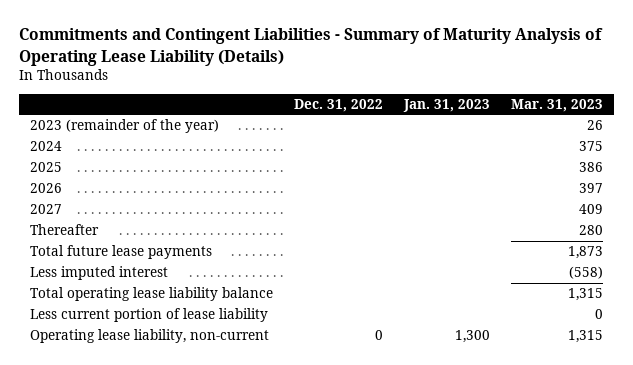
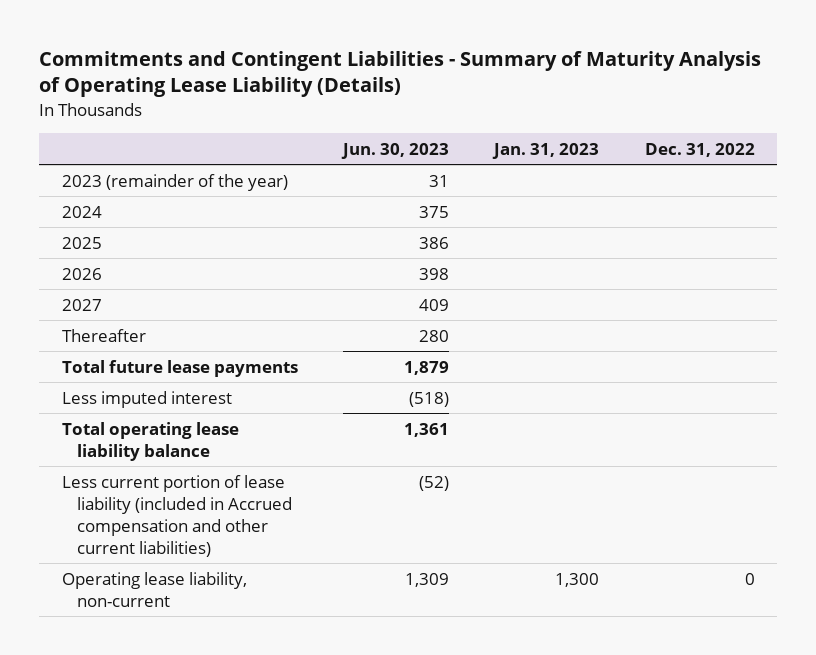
[511,99,604,113] Mar. 31, 2023 -> none
none -> [341,142,450,159] Jun. 30, 2023
[29,308,268,323] Less current portion of lease liability -> [61,474,292,557] Less current portion of lease liability (included in Accrued compensation and other current liabilities)

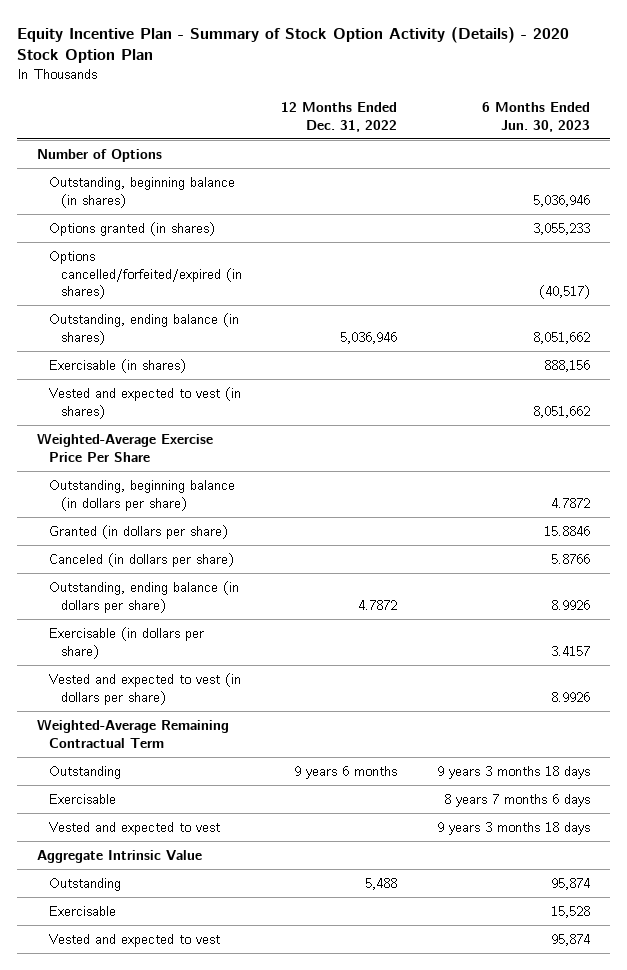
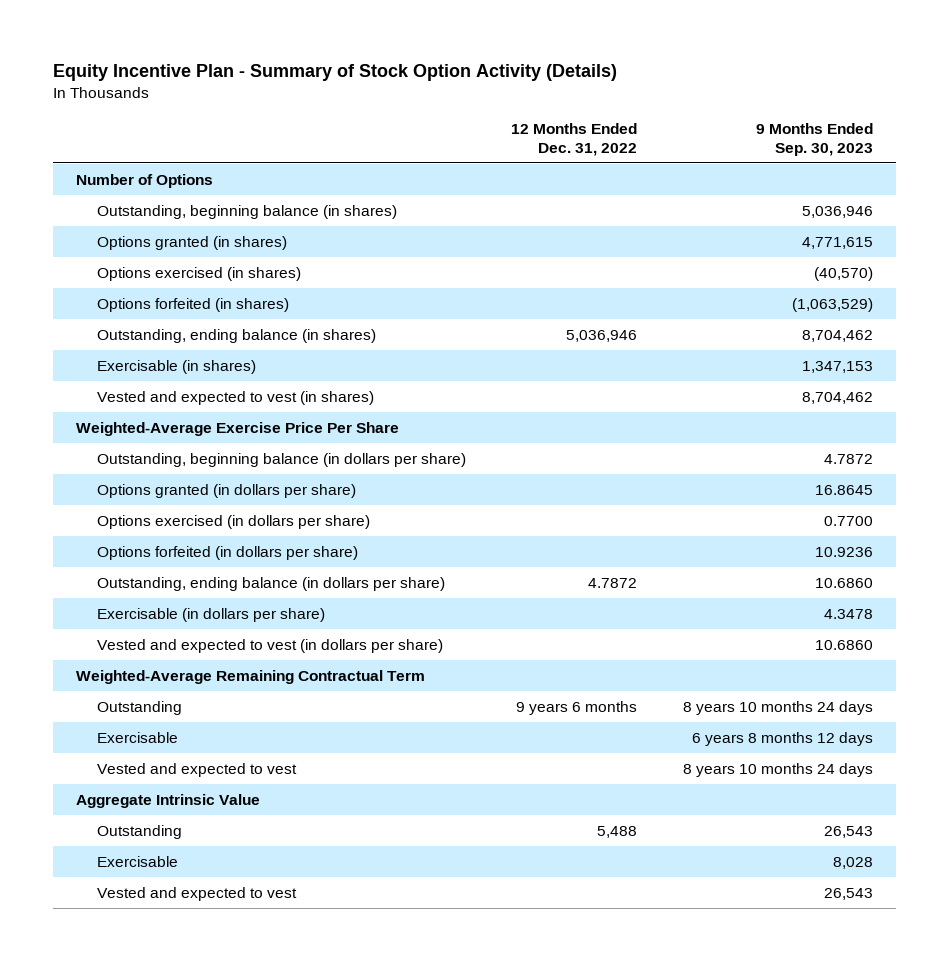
[17,26,570,64] Equity Incentive Plan - Summary of Stock Option Activity (Details) - 2020 Stock Option Plan -> [52,63,617,81] Equity Incentive Plan - Summary of Stock Option Activity (Details)
[482,102,591,132] 6 Months Ended Jun. 30, 2023 -> none
none -> [756,122,874,156] 9 Months Ended Sep. 30, 2023
none -> [96,266,301,281] Options exercised (in shares)
[48,250,242,300] Options cancelled/forfeited/expired (in shares) -> [96,297,289,312] Options forfeited (in shares)
[48,524,228,539] Granted (in dollars per share) -> [96,483,356,498] Options granted (in dollars per share)
none -> [96,514,370,529] Options exercised (in dollars per share)
[48,552,234,567] Canceled (in dollars per share) -> [96,545,358,560] Options forfeited (in dollars per share)

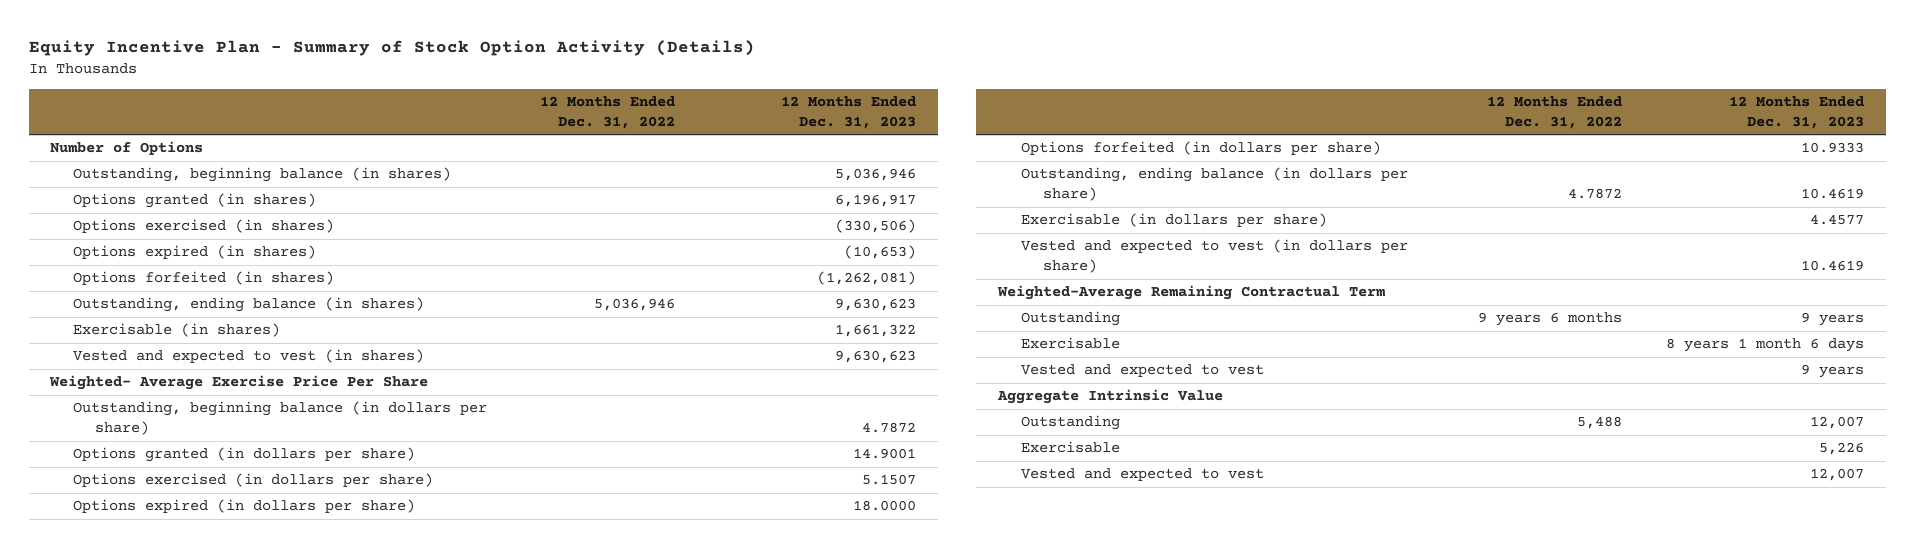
[756,122,874,156] 9 Months Ended Sep. 30, 2023 -> none
none -> [781,95,917,129] 12 Months Ended Dec. 31, 2023
none -> [72,245,316,260] Options expired (in shares)
[75,421,399,436] Weighted-Average Exercise Price Per Share -> [49,375,429,391] Weighted- Average Exercise Price Per Share
none -> [72,499,415,514] Options expired (in dollars per share)

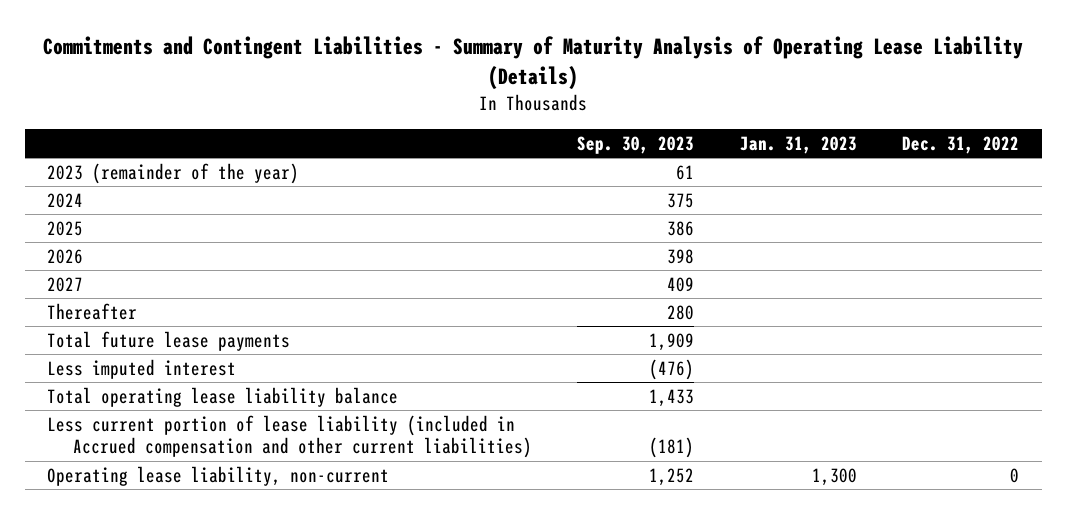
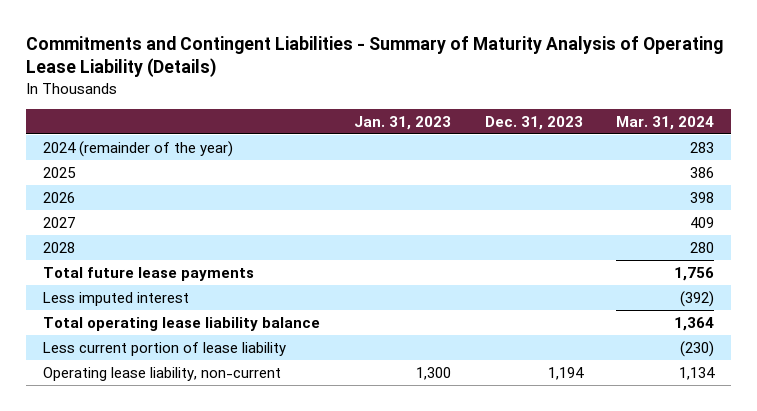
[577,135,695,154] Sep. 30, 2023 -> none
[902,135,1020,154] Dec. 31, 2022 -> none
none -> [484,115,583,130] Dec. 31, 2023
none -> [616,115,715,130] Mar. 31, 2024
[47,192,84,208] 2024 -> none
[47,162,300,184] 2023 (remainder of the year) -> [42,140,233,157] 2024 (remainder of the year)
[47,302,138,320] Thereafter -> none
none -> [42,241,75,253] 2028
[47,414,532,459] Less current portion of lease liability (included in Accrued compensation and other current liabilities) -> [42,341,286,356] Less current portion of lease liability

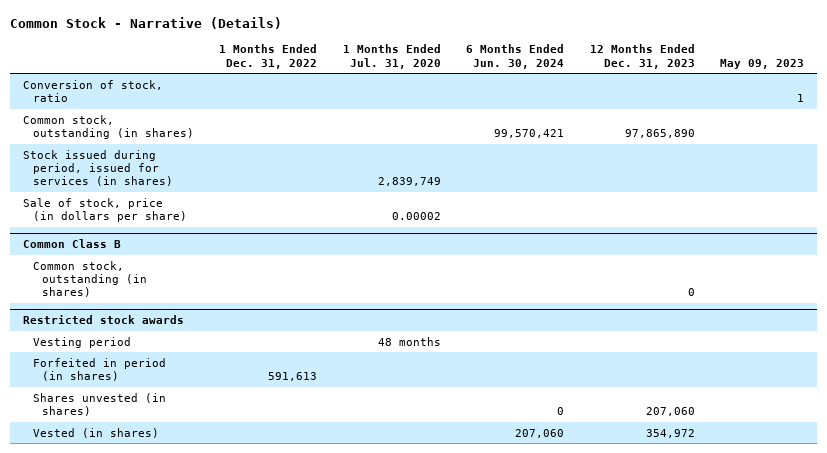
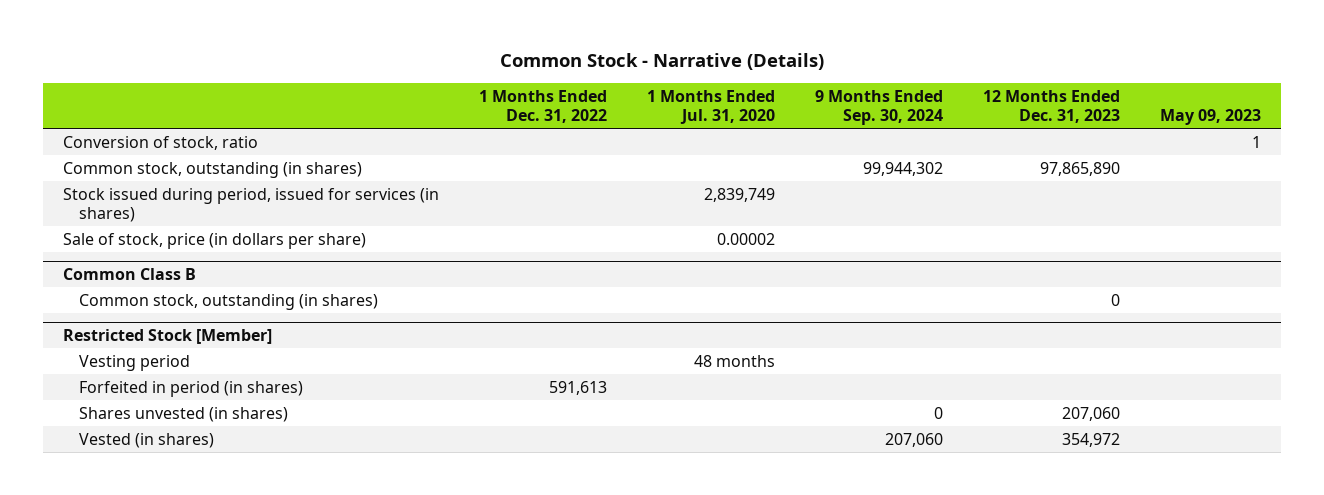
[466,44,565,69] 6 Months Ended Jun. 30, 2024 -> none
none -> [814,89,943,126] 9 Months Ended Sep. 30, 2024
[23,315,185,325] Restricted stock awards -> [62,329,272,345] Restricted Stock [Member]

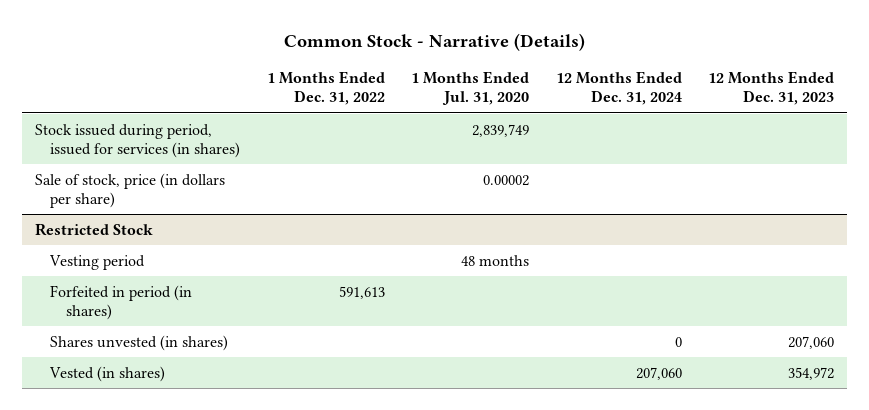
[814,89,943,126] 9 Months Ended Sep. 30, 2024 -> none
[1160,109,1262,126] May 09, 2023 -> none
none -> [555,71,682,106] 12 Months Ended Dec. 31, 2024
[62,135,258,150] Conversion of stock, ratio -> none
[62,161,362,178] Common stock, outstanding (in shares) -> none
[62,268,196,281] Common Class B -> none
[78,293,378,310] Common stock, outstanding (in shares) -> none
[62,329,272,345] Restricted Stock [Member] -> [35,222,154,236] Restricted Stock

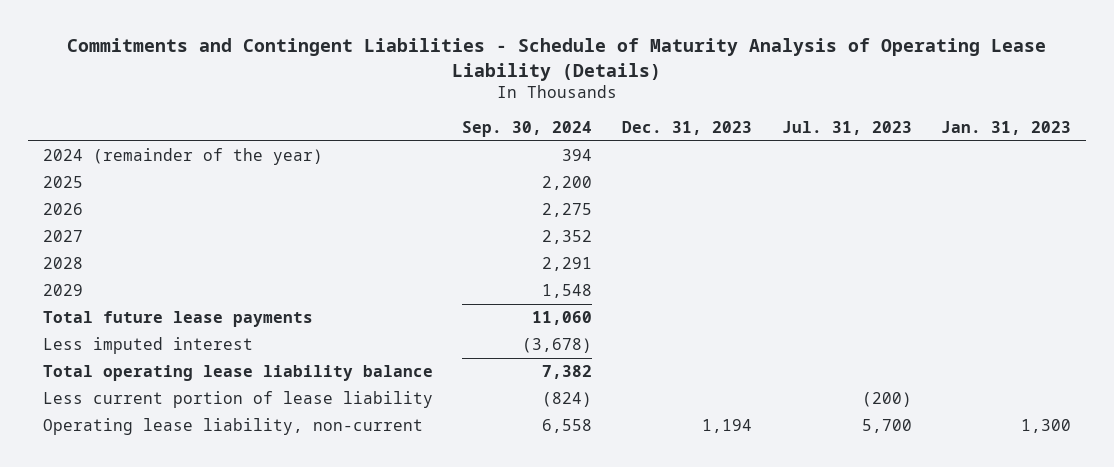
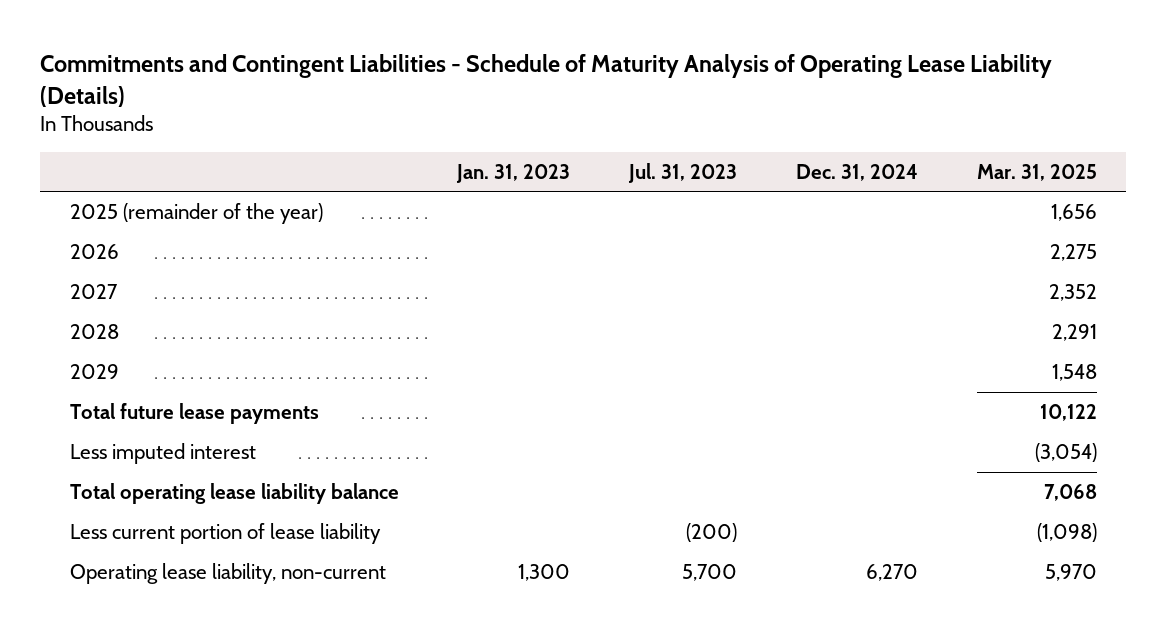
[462,121,593,138] Sep. 30, 2024 -> none
[622,121,753,136] Dec. 31, 2023 -> none
none -> [796,163,919,181] Dec. 31, 2024
none -> [977,163,1098,181] Mar. 31, 2025
[42,176,83,189] 2025 -> none
[42,148,323,166] 2024 (remainder of the year) -> [69,202,323,224] 2025 (remainder of the year)

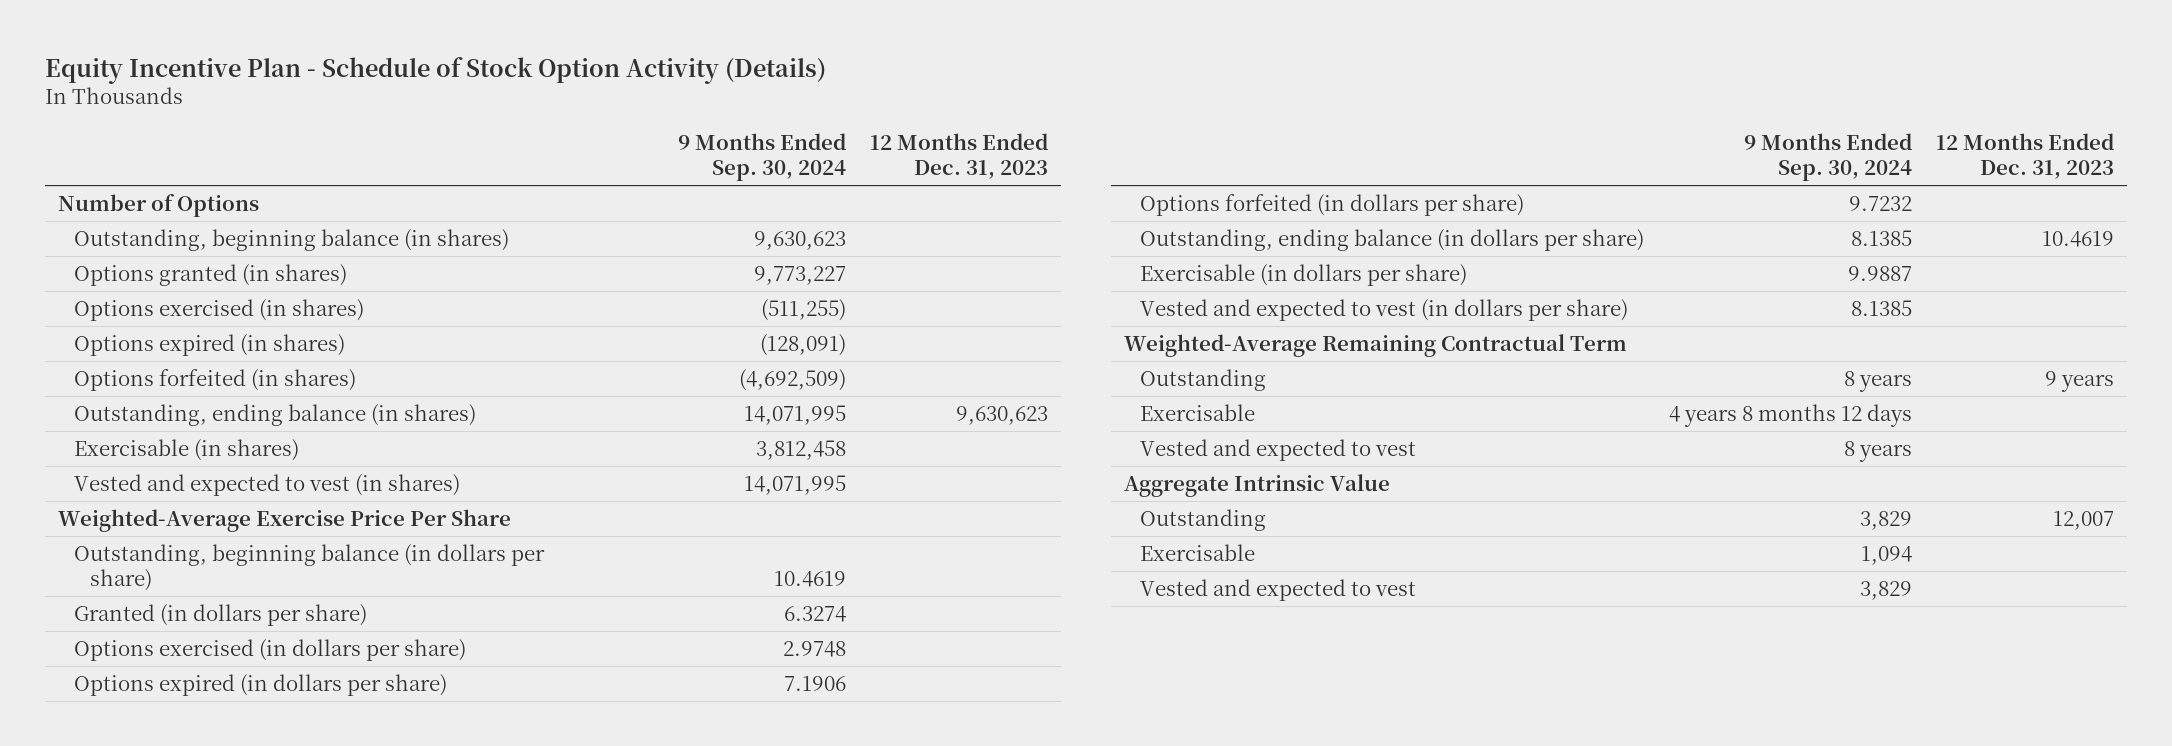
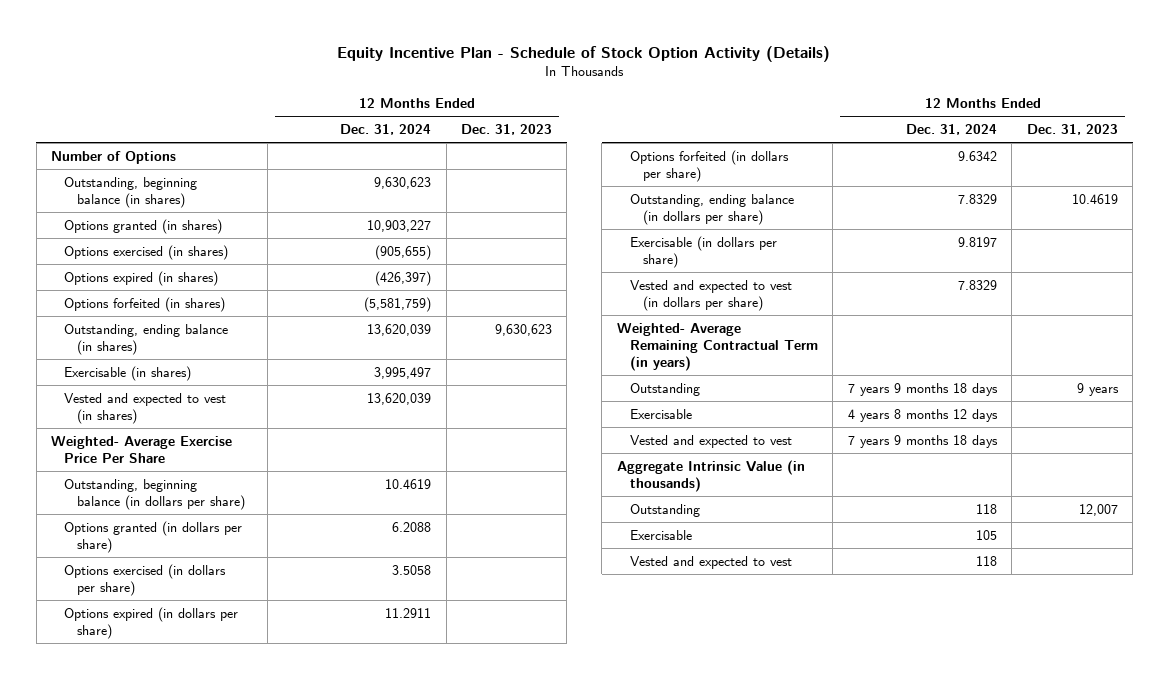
[677,132,846,182] 9 Months Ended Sep. 30, 2024 -> none
none -> [340,124,432,136] Dec. 31, 2024
[57,508,511,532] Weighted-Average Exercise Price Per Share -> [51,435,233,463] Weighted- Average Exercise Price Per Share
[73,603,367,626] Granted (in dollars per share) -> [64,520,243,553] Options granted (in dollars per share)
[1123,333,1627,357] Weighted-Average Remaining Contractual Term -> [616,322,818,371] Weighted- Average Remaining Contractual Term (in years)
[1123,473,1390,497] Aggregate Intrinsic Value -> [616,459,805,492] Aggregate Intrinsic Value (in thousands)

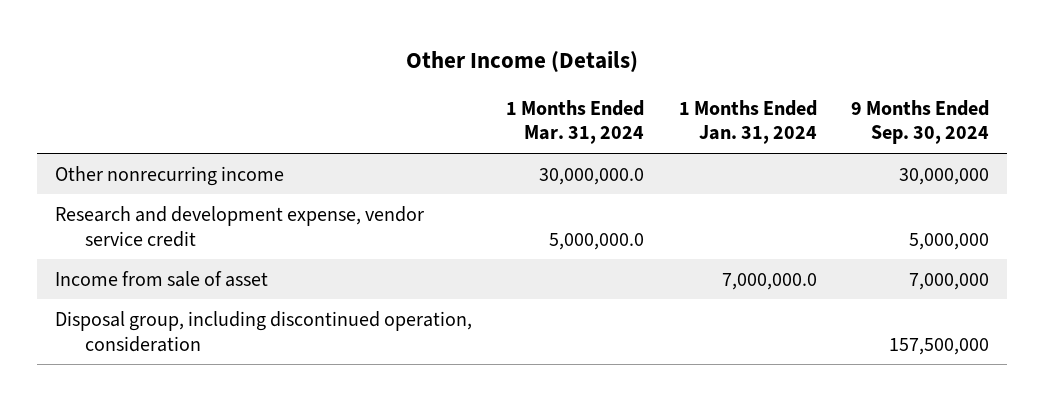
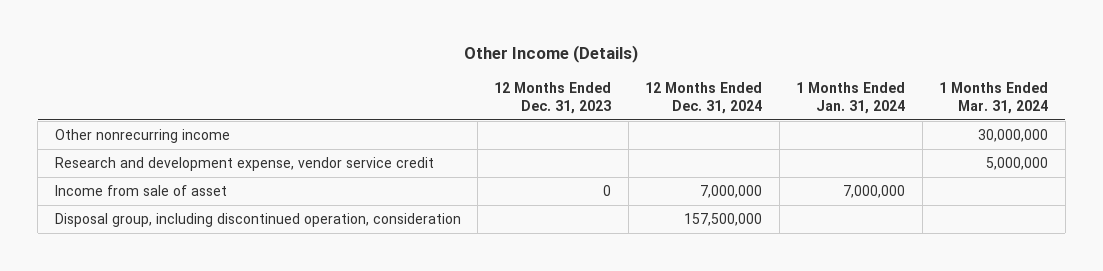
[851,99,990,145] 9 Months Ended Sep. 30, 2024 -> none
none -> [494,81,612,114] 12 Months Ended Dec. 31, 2023
none -> [645,81,763,114] 12 Months Ended Dec. 31, 2024
[539,167,645,185] 30,000,000.0 -> [978,129,1049,143] 30,000,000
[549,232,645,250] 5,000,000.0 -> [986,157,1049,171] 5,000,000
[721,272,817,290] 7,000,000.0 -> [843,185,906,199] 7,000,000

